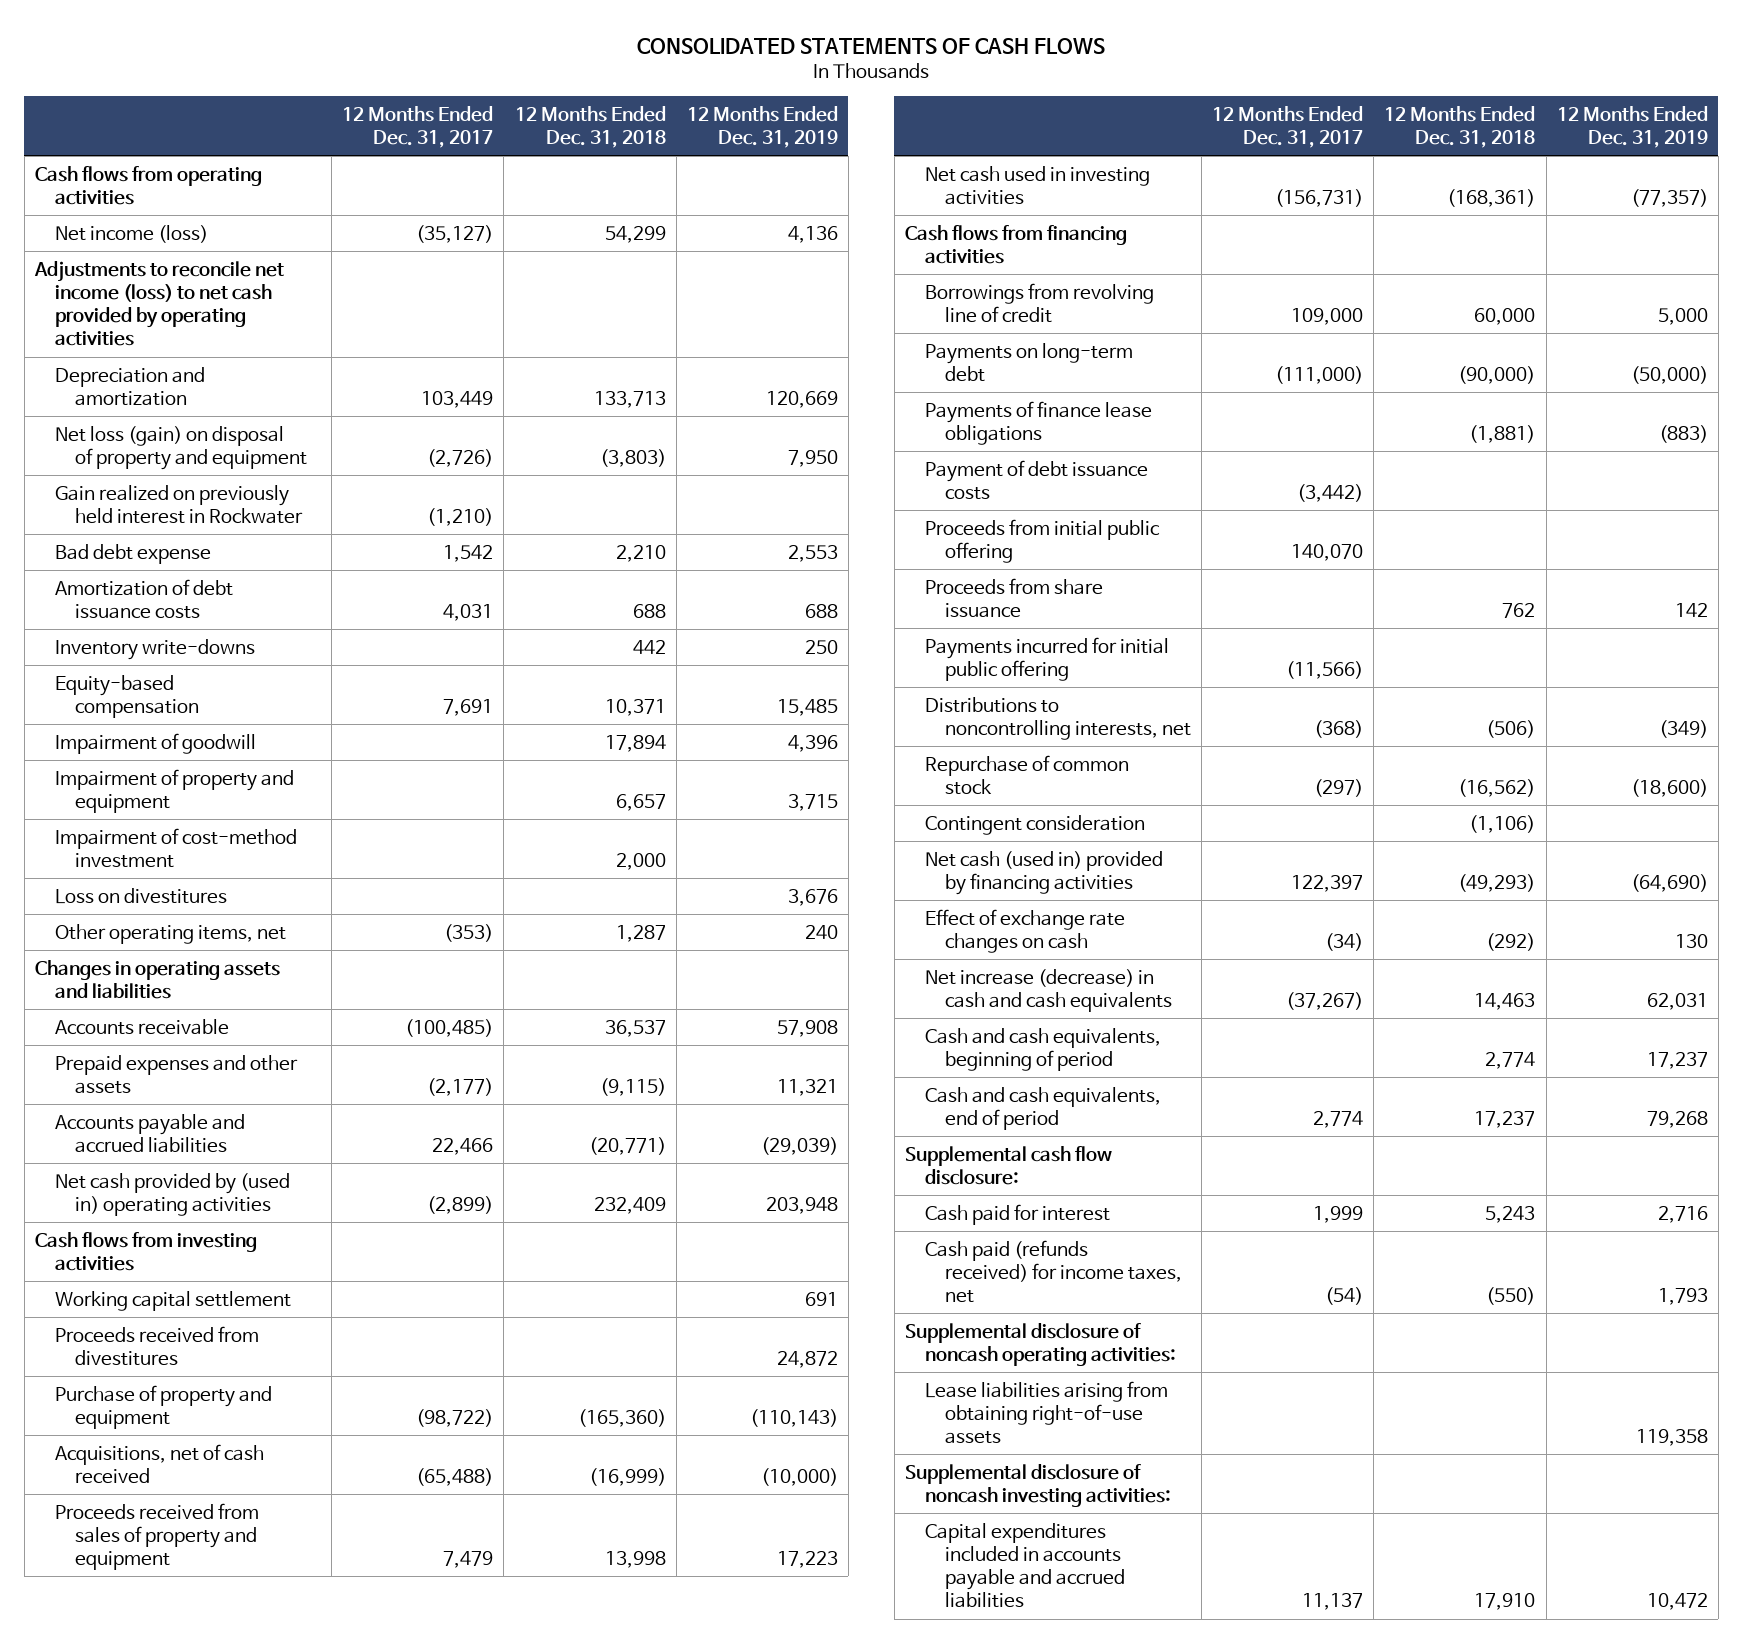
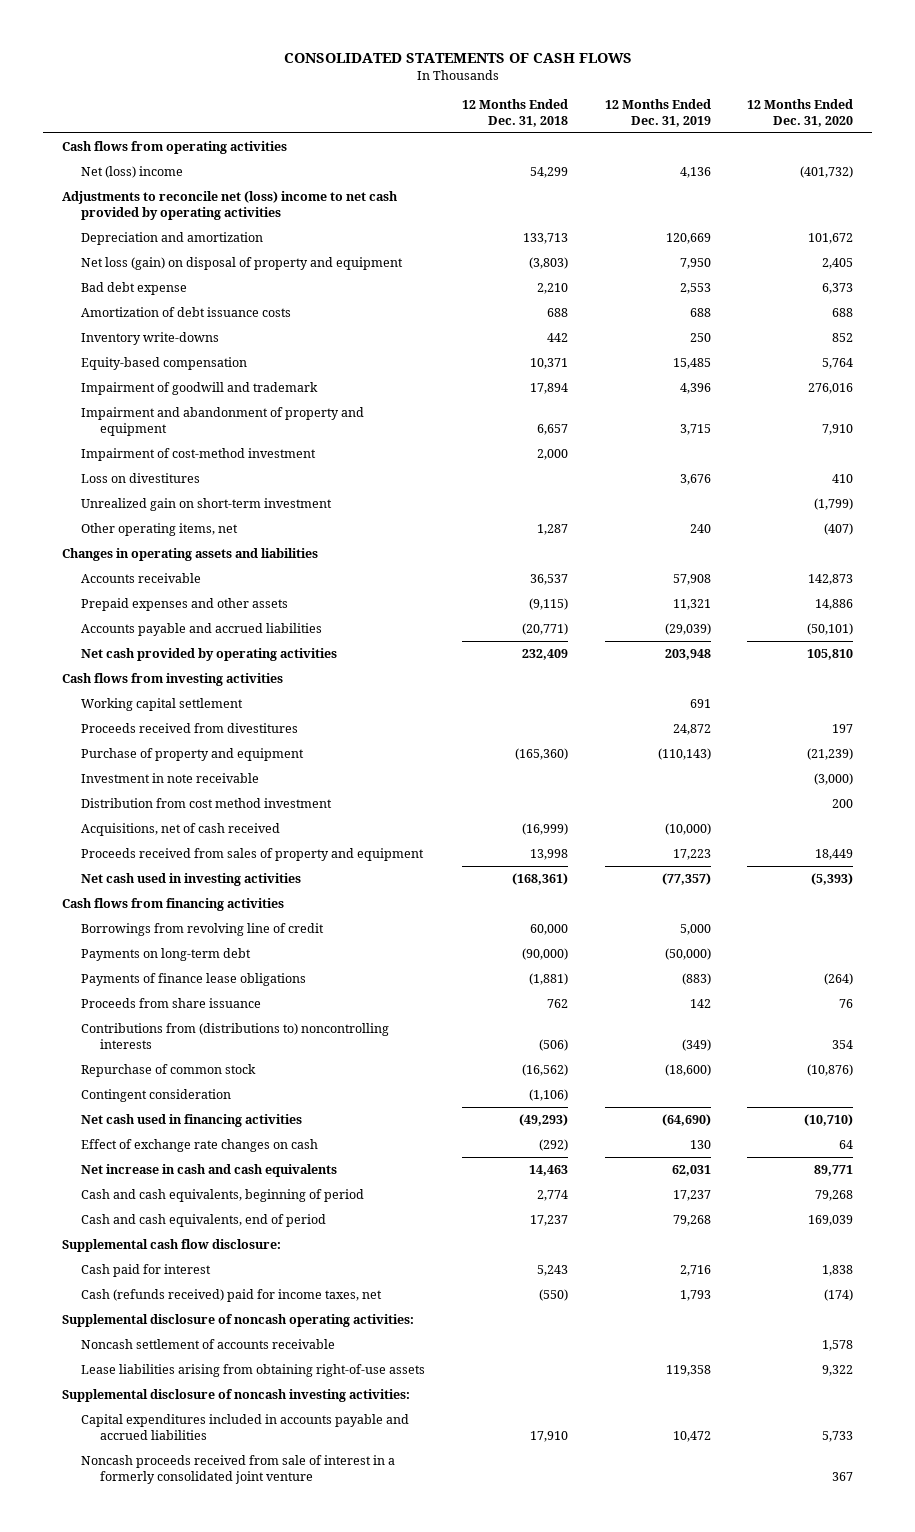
[342,105,494,148] 12 Months Ended Dec. 31, 2017 -> none
none -> [747,99,854,128] 12 Months Ended Dec. 31, 2020
[55,224,209,243] Net income (loss) -> [80,165,183,178] Net (loss) income
[34,260,285,347] Adjustments to reconcile net income (loss) to net cash provided by operating activities -> [61,190,398,220] Adjustments to reconcile net (loss) income to net cash provided by operating activities
[55,484,304,524] Gain realized on previously held interest in Rockwater -> none
[55,732,257,754] Impairment of goodwill -> [80,381,318,395] Impairment of goodwill and trademark
[55,768,295,813] Impairment of property and equipment -> [80,406,364,436] Impairment and abandonment of property and equipment
none -> [80,497,332,511] Unrealized gain on short-term investment
[55,1172,291,1216] Net cash provided by (used in) operating activities -> [80,647,337,661] Net cash provided by operating activities
none -> [80,772,259,783] Investment in note receivable
none -> [80,797,332,808] Distribution from cost method investment
[924,459,1148,500] Payment of debt issuance costs -> none
[924,518,1160,563] Proceeds from initial public offering -> none
[924,636,1169,681] Payments incurred for initial public offering -> none
[924,696,1192,740] Distributions to noncontrolling interests, net -> [80,1022,389,1049] Contributions from (distributions to) noncontrolling interests
[924,850,1163,895] Net cash (used in) provided by financing activities -> [80,1113,302,1127] Net cash used in financing activities
[924,968,1173,1012] Net increase (decrease) in cash and cash equivalents -> [80,1163,337,1177] Net increase in cash and cash equivalents
[924,1239,1183,1304] Cash paid (refunds received) for income taxes, net -> [80,1288,382,1302] Cash (refunds received) paid for income taxes, net
none -> [80,1338,335,1349] Noncash settlement of accounts receivable
none -> [80,1454,395,1484] Noncash proceeds received from sale of interest in a formerly consolidated joint venture

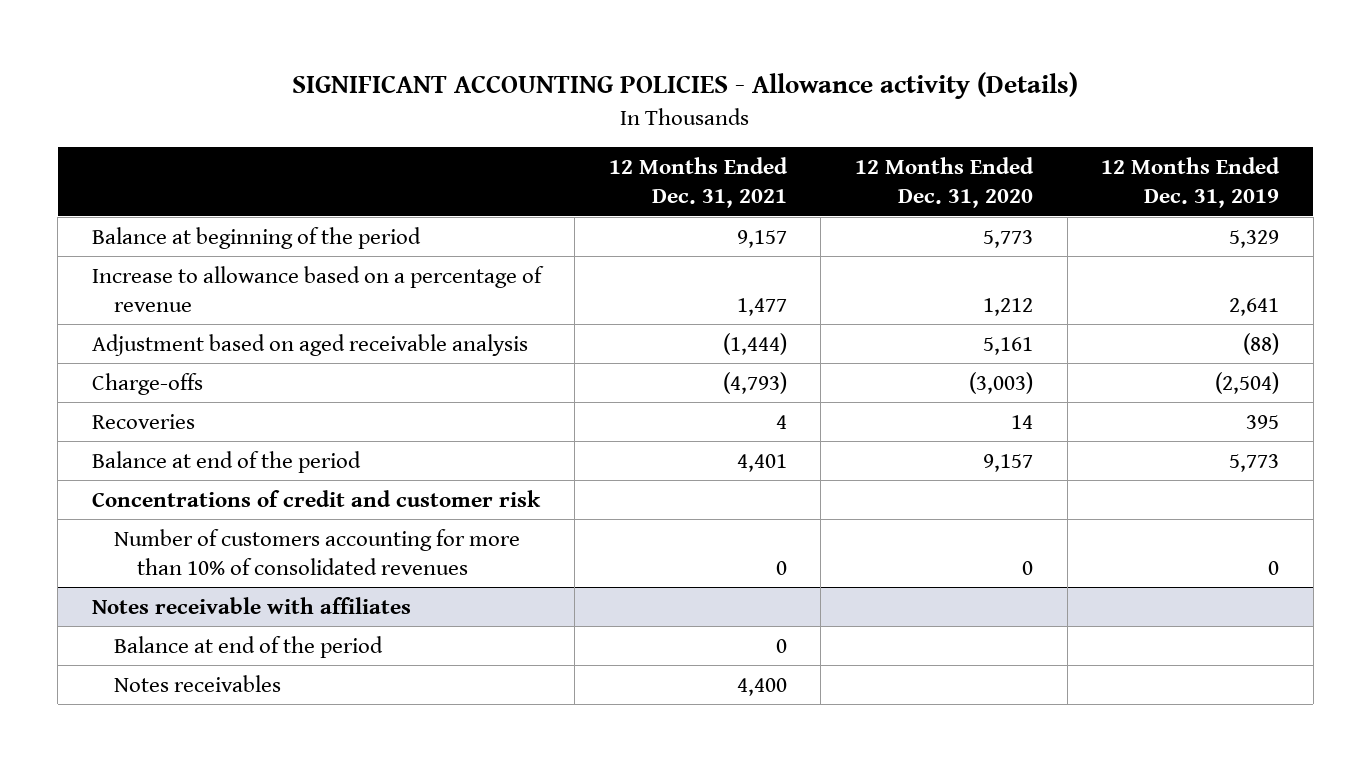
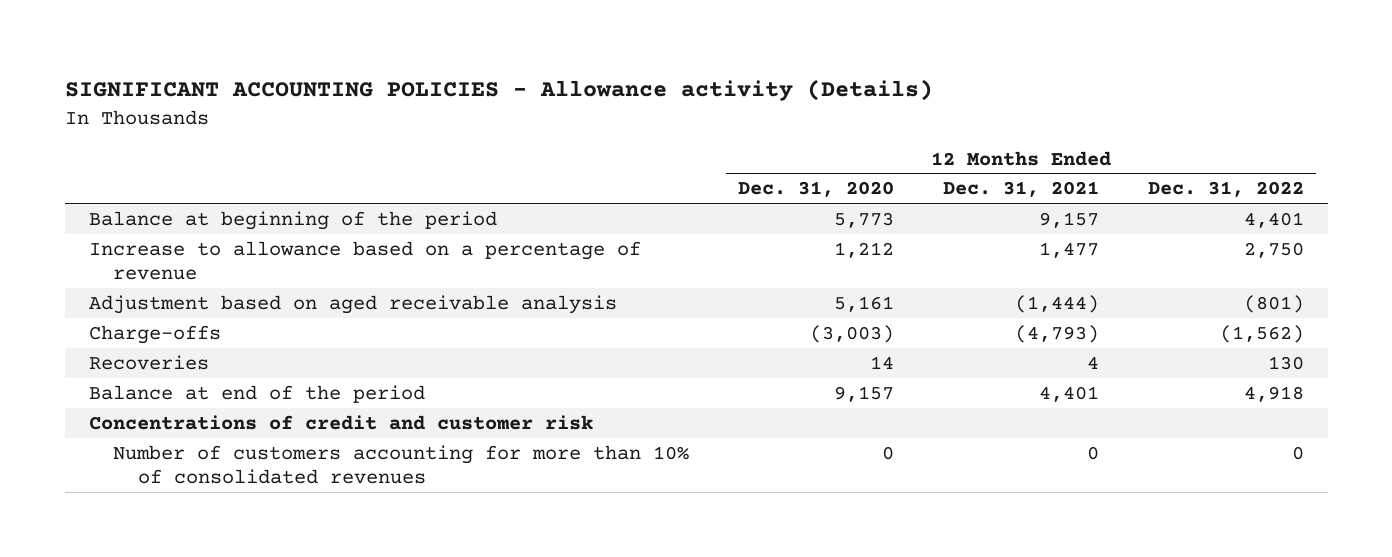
[1101,157,1281,209] 12 Months Ended Dec. 31, 2019 -> none
none -> [1147,181,1304,198] Dec. 31, 2022
[91,596,411,614] Notes receivable with affiliates -> none
[114,635,384,658] Balance at end of the period -> none
[114,674,282,692] Notes receivables -> none

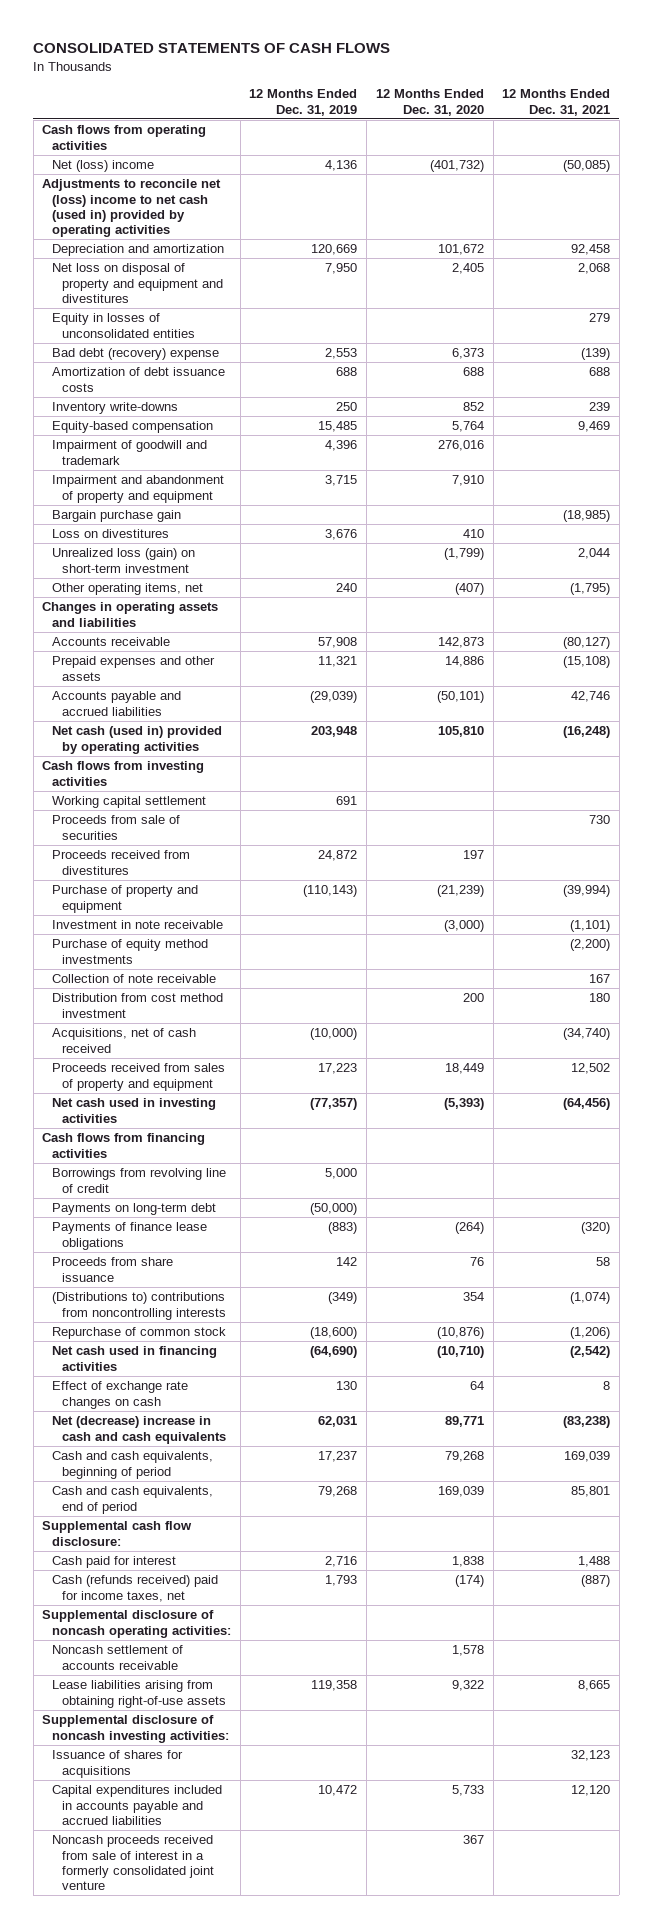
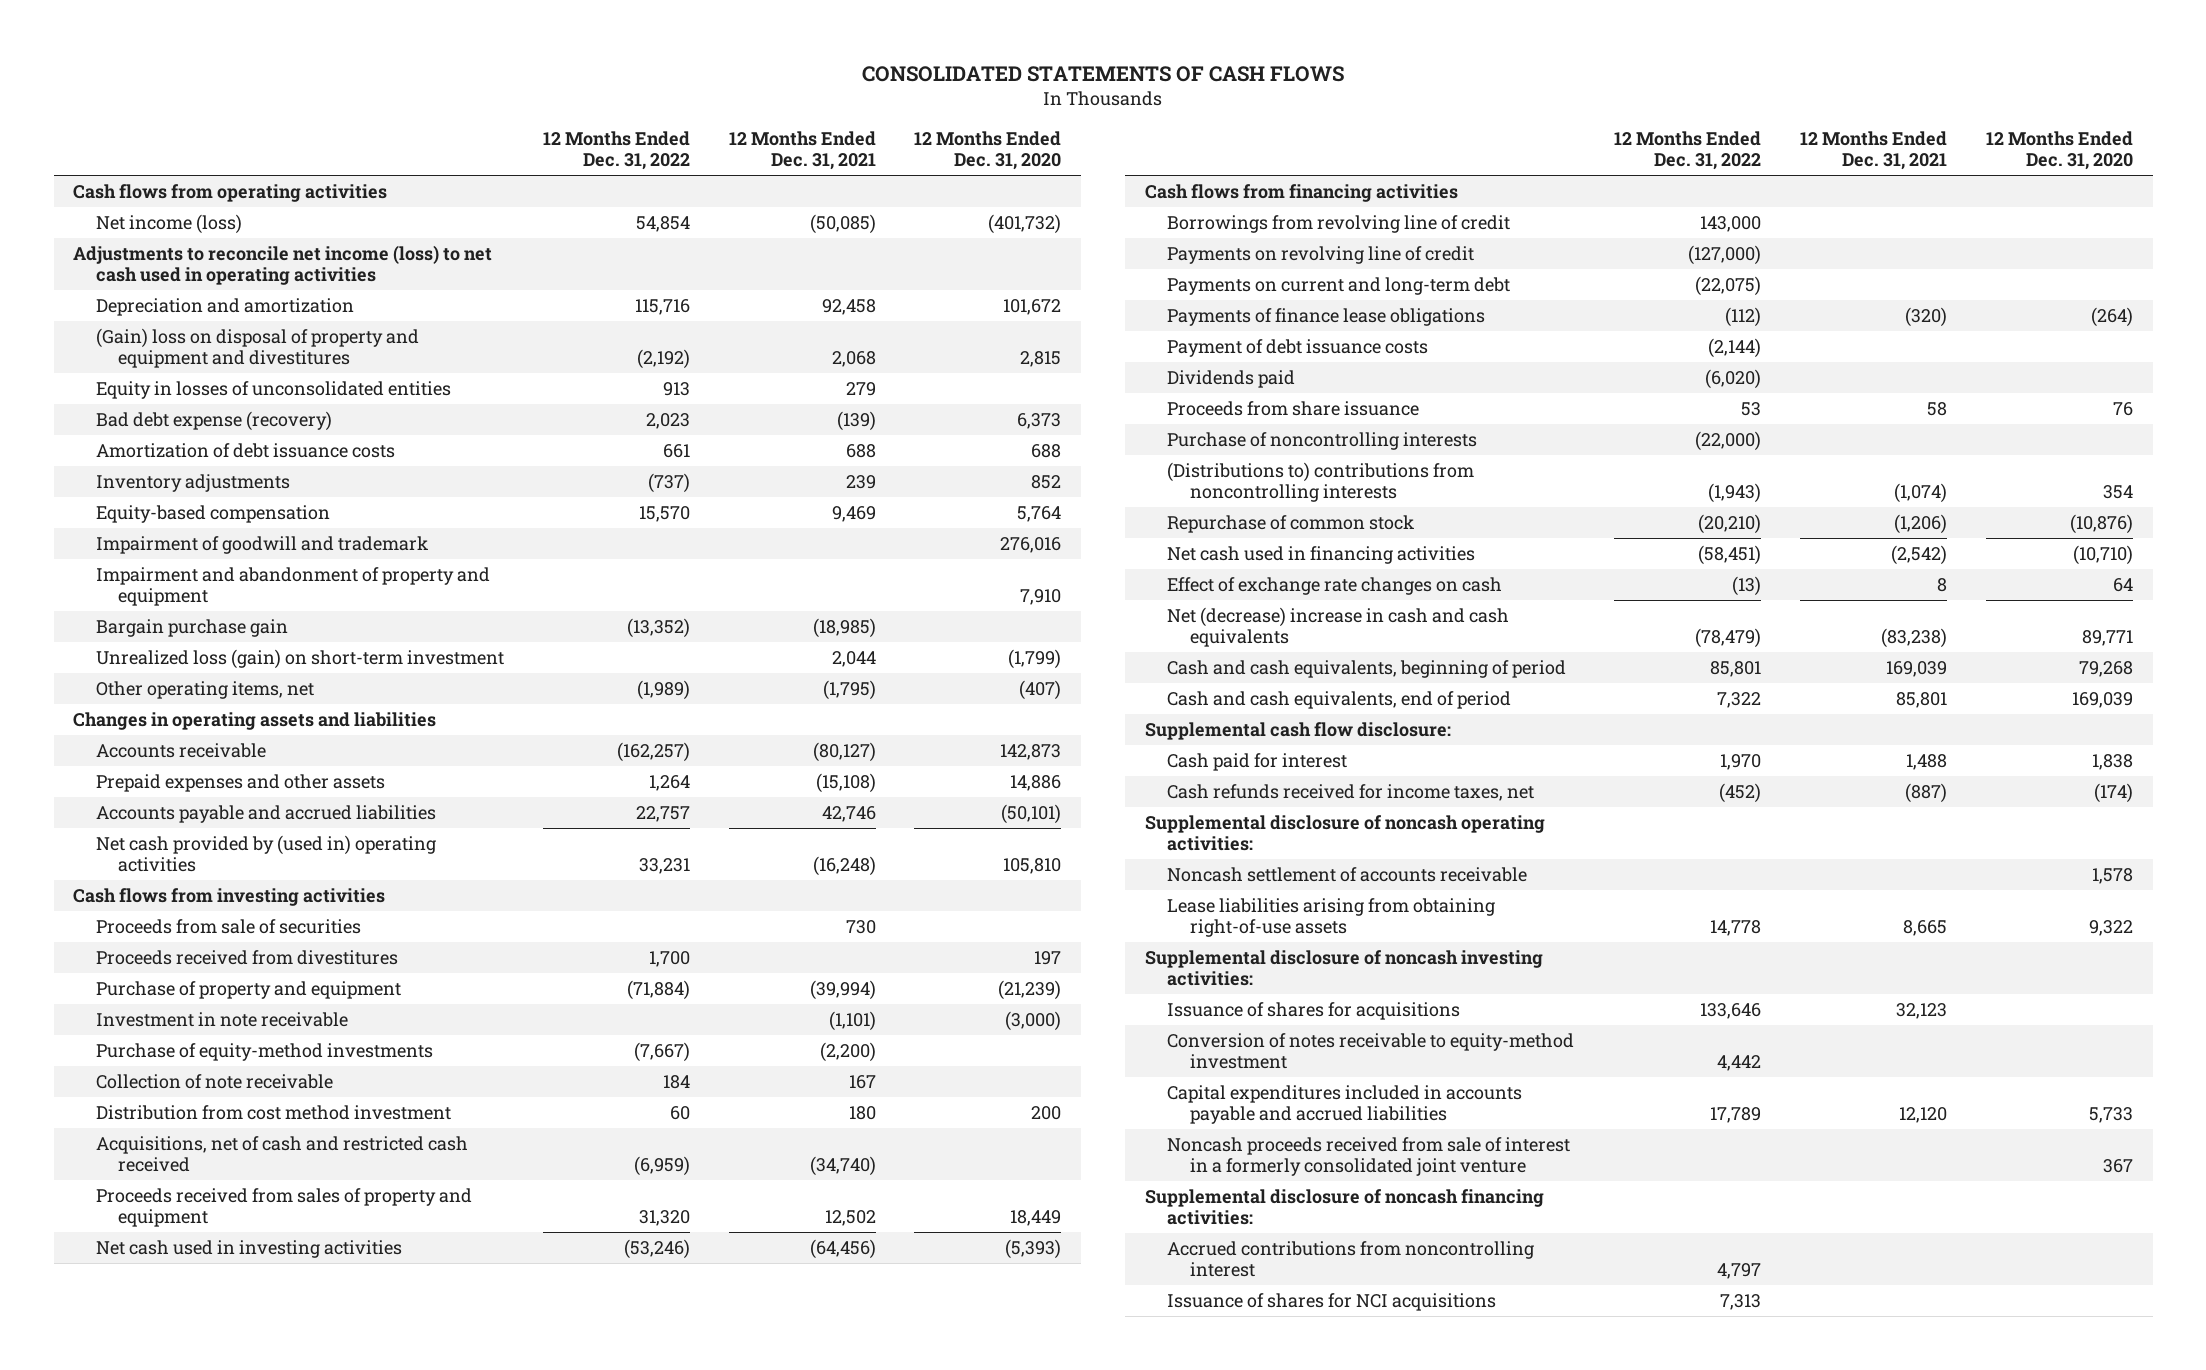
[249,89,358,116] 12 Months Ended Dec. 31, 2019 -> none
none -> [542,131,690,170] 12 Months Ended Dec. 31, 2022
[52,160,155,173] Net (loss) income -> [95,214,242,235] Net income (loss)
[42,179,222,238] Adjustments to reconcile net (loss) income to net cash (used in) provided by operating activities -> [73,245,493,285] Adjustments to reconcile net income (loss) to net cash used in operating activities
[52,263,223,303] Net loss on disposal of property and equipment and divestitures -> [95,328,419,368] (Gain) loss on disposal of property and equipment and divestitures
[451,263,484,275] 2,405 -> [1020,350,1062,367] 2,815
[52,348,220,361] Bad debt (recovery) expense -> [95,411,332,432] Bad debt expense (recovery)
[52,402,179,415] Inventory write-downs -> [95,474,290,493] Inventory adjustments
[52,529,170,539] Loss on divestitures -> none
[52,726,223,754] Net cash (used in) provided by operating activities -> [95,835,436,872] Net cash provided by (used in) operating activities
[52,796,207,809] Working capital settlement -> none
[52,939,209,964] Purchase of equity method investments -> [95,1043,433,1062] Purchase of equity-method investments
[52,1028,197,1053] Acquisitions, net of cash received -> [95,1136,468,1172] Acquisitions, net of cash and restricted cash received
none -> [1167,246,1475,265] Payments on revolving line of credit
[52,1203,217,1216] Payments on long-term debt -> [1167,277,1511,296] Payments on current and long-term debt
none -> [1167,339,1429,358] Payment of debt issuance costs
none -> [1167,370,1296,389] Dividends paid
none -> [1167,432,1478,451] Purchase of noncontrolling interests
[52,1575,219,1602] Cash (refunds received) paid for income taxes, net -> [1167,784,1535,802] Cash refunds received for income taxes, net
none -> [1167,1033,1575,1069] Conversion of notes receivable to equity-method investment
none -> [1144,1189,1544,1225] Supplemental disclosure of noncash financing activities:
none -> [1167,1241,1535,1277] Accrued contributions from noncontrolling interest
none -> [1167,1293,1497,1312] Issuance of shares for NCI acquisitions

